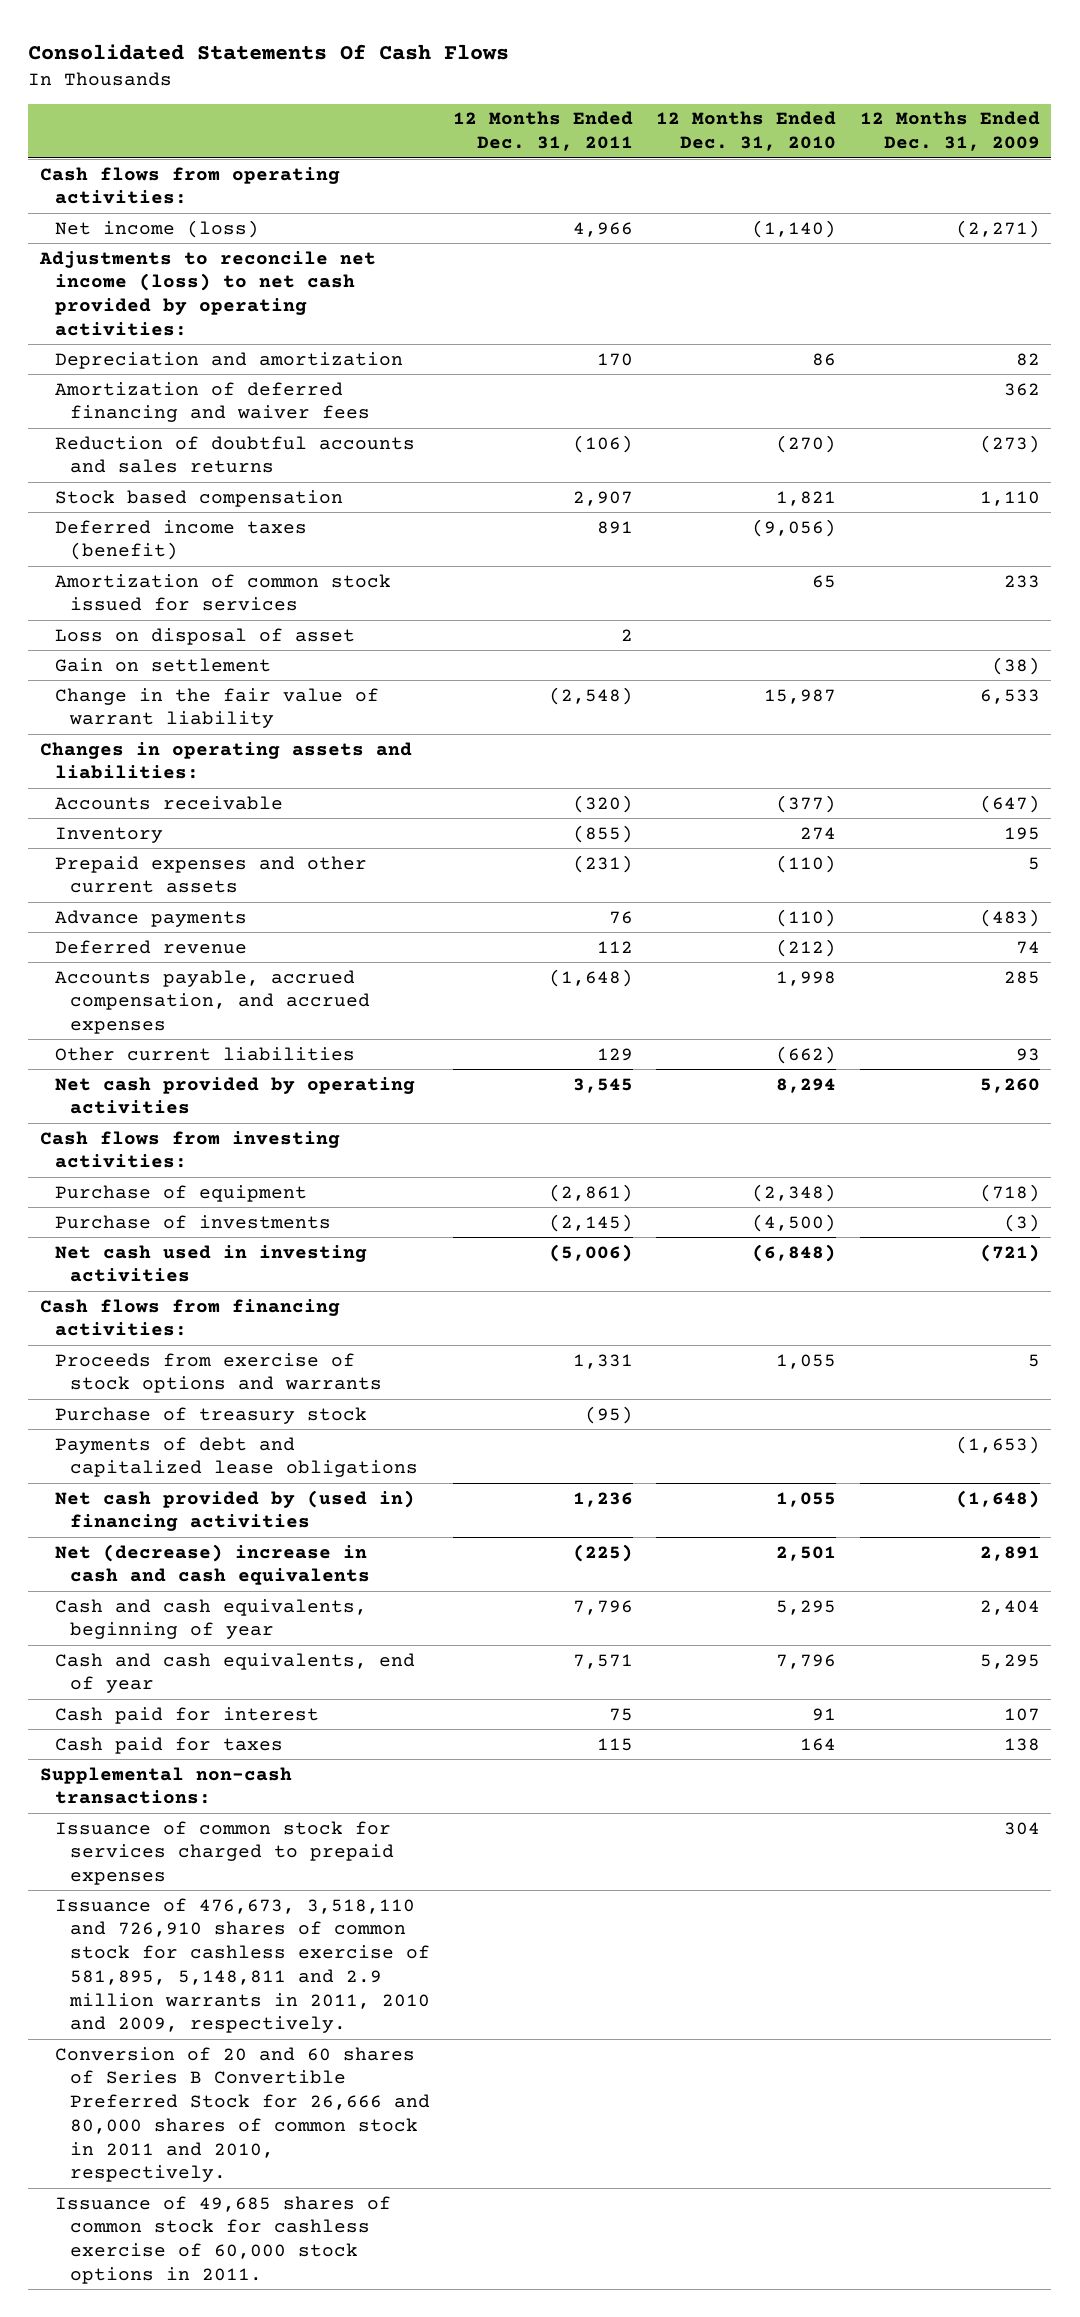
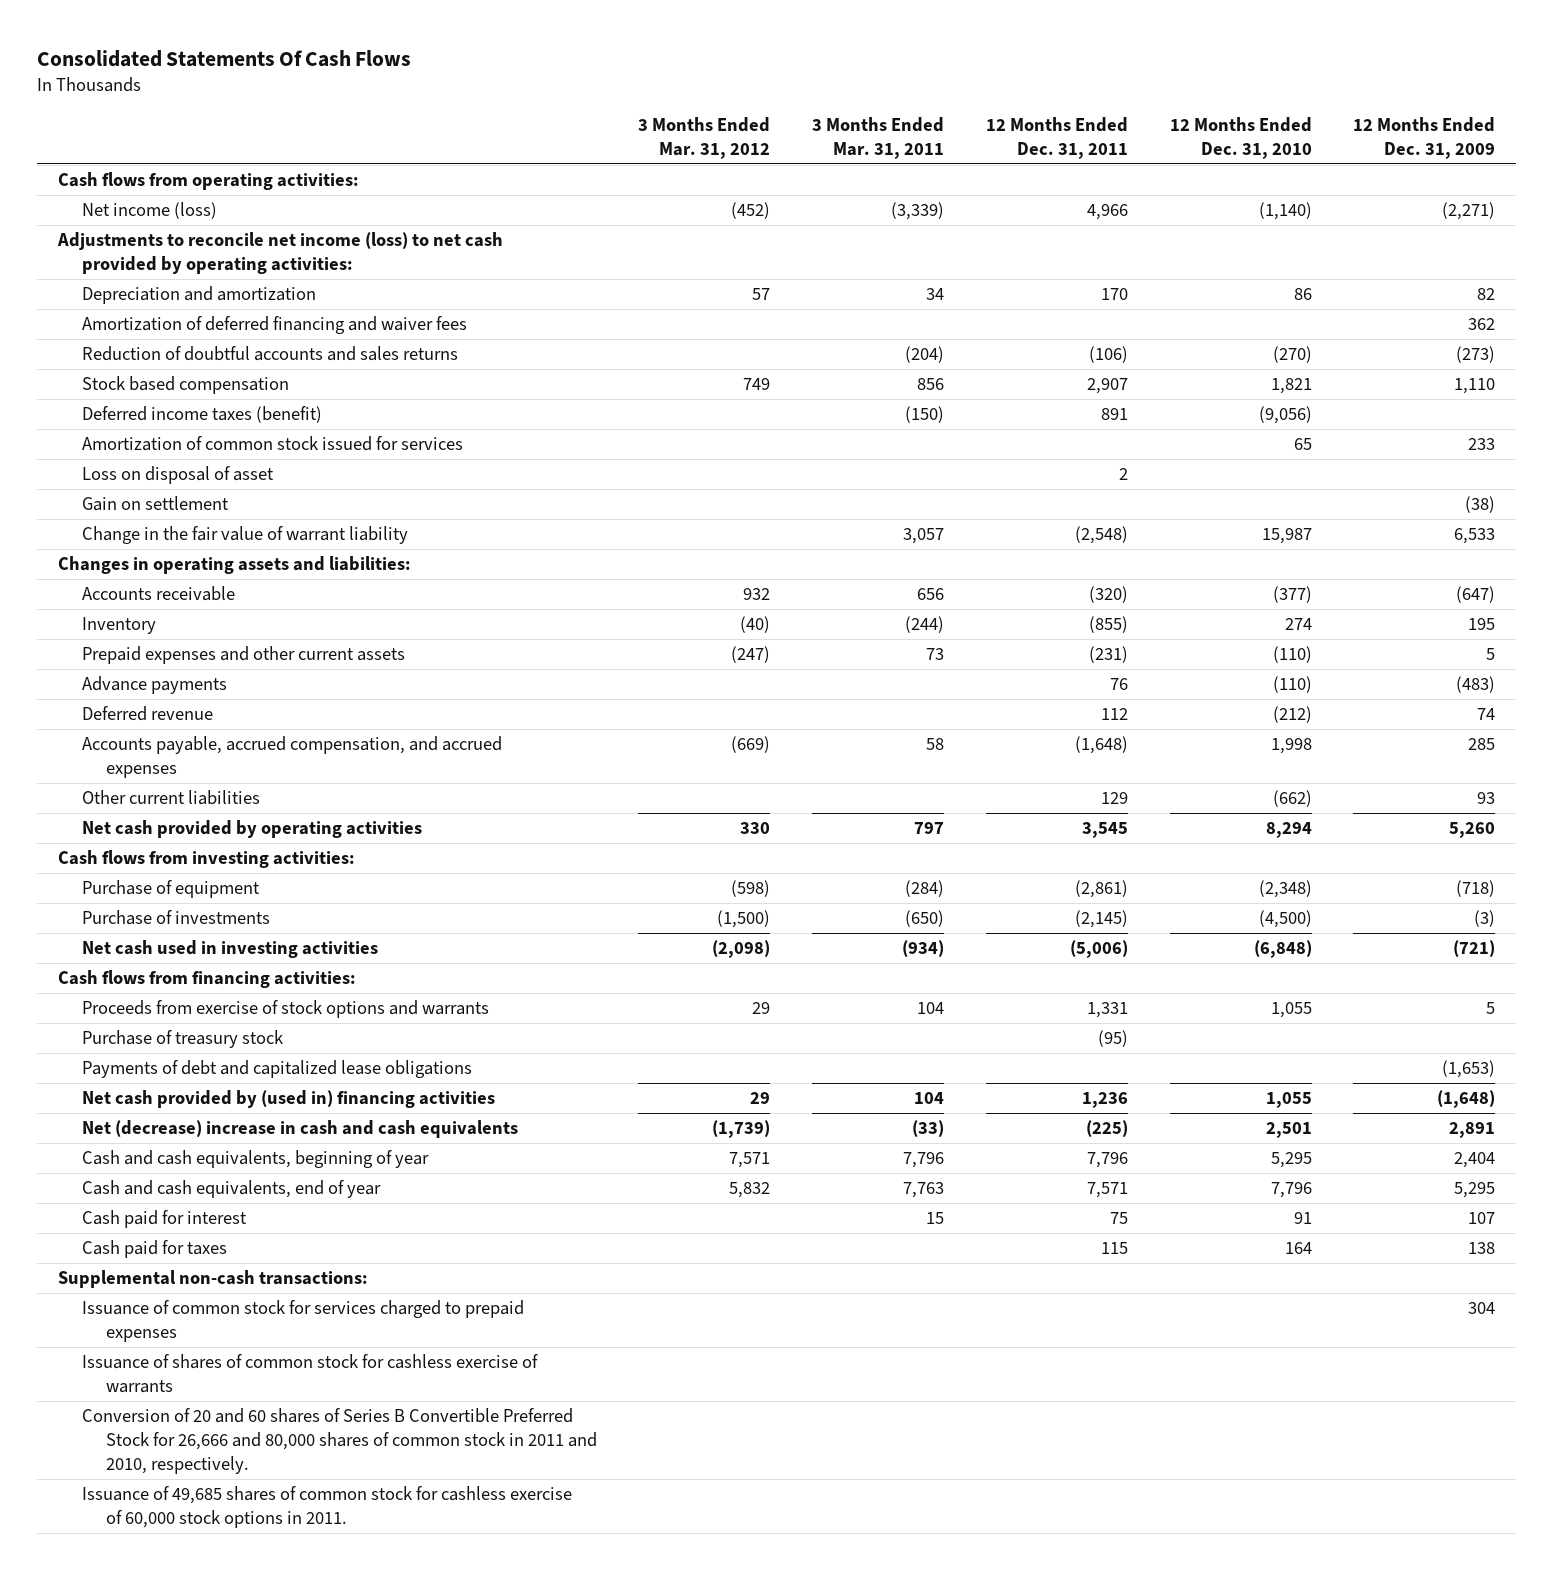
none -> [638,116,771,159] 3 Months Ended Mar. 31, 2012
none -> [812,116,945,159] 3 Months Ended Mar. 31, 2011
[54,1897,430,2034] Issuance of 476,673, 3,518,110 and 726,910 shares of common stock for cashless exercise of 581,895, 5,148,811 and 2.9 million warrants in 2011, 2010 and 2009, respectively. -> [81,1354,538,1394] Issuance of shares of common stock for cashless exercise of warrants

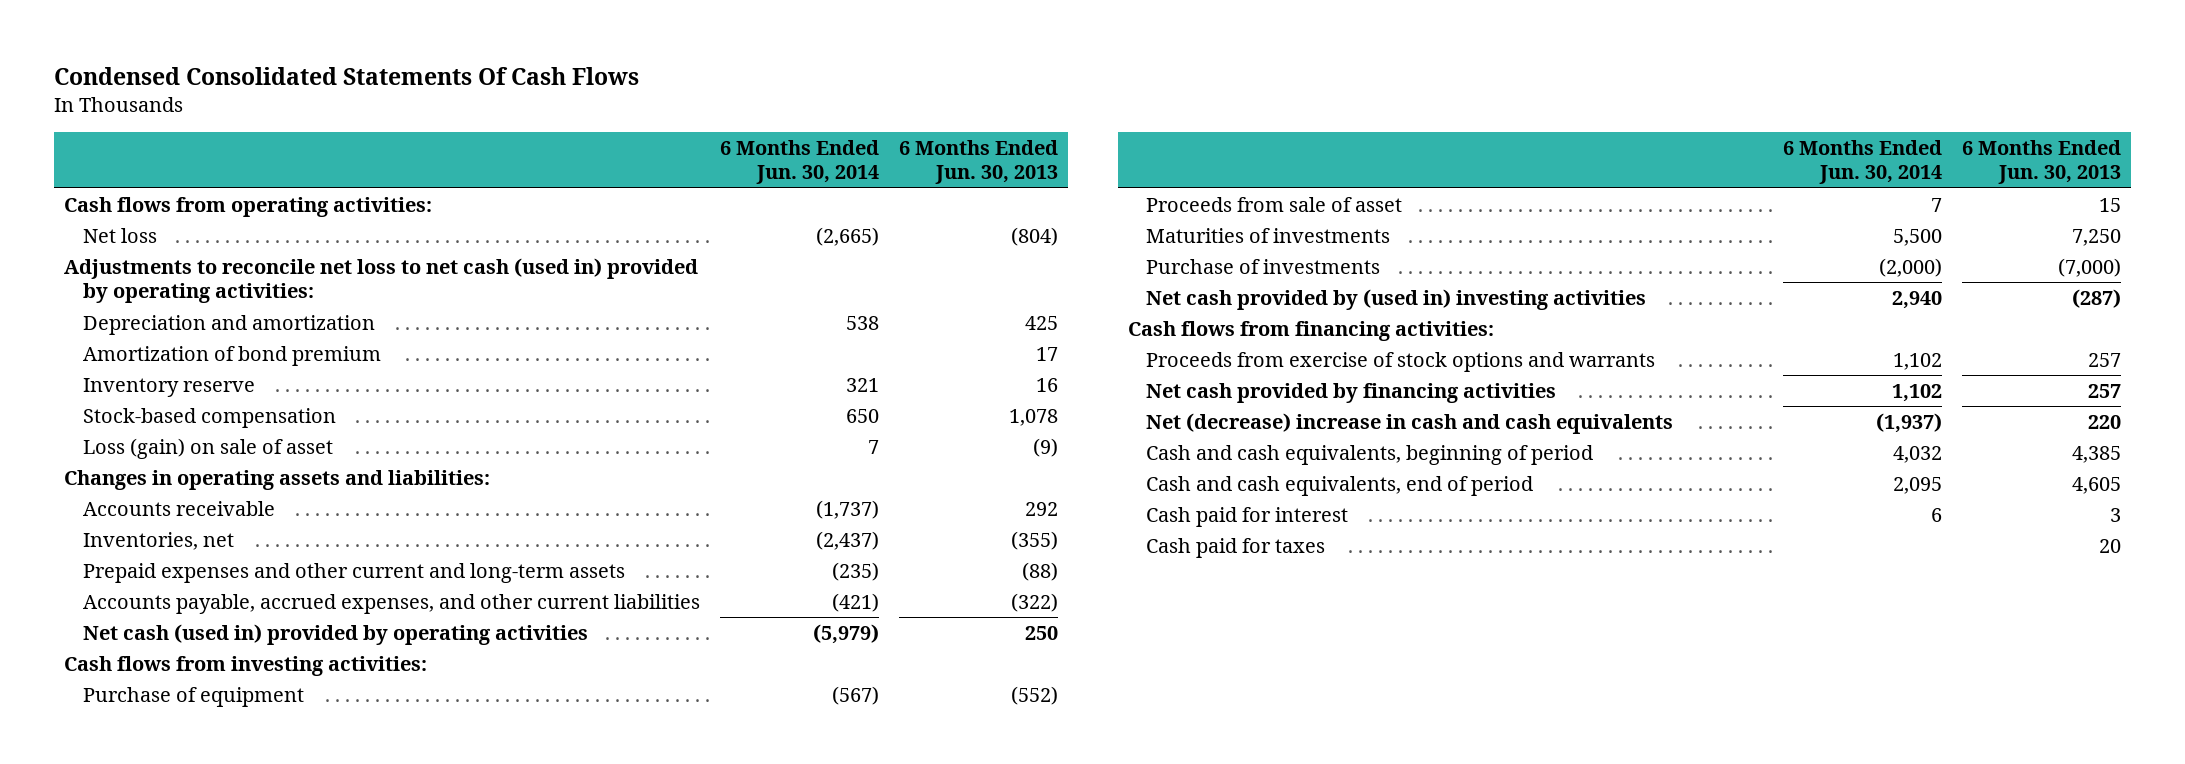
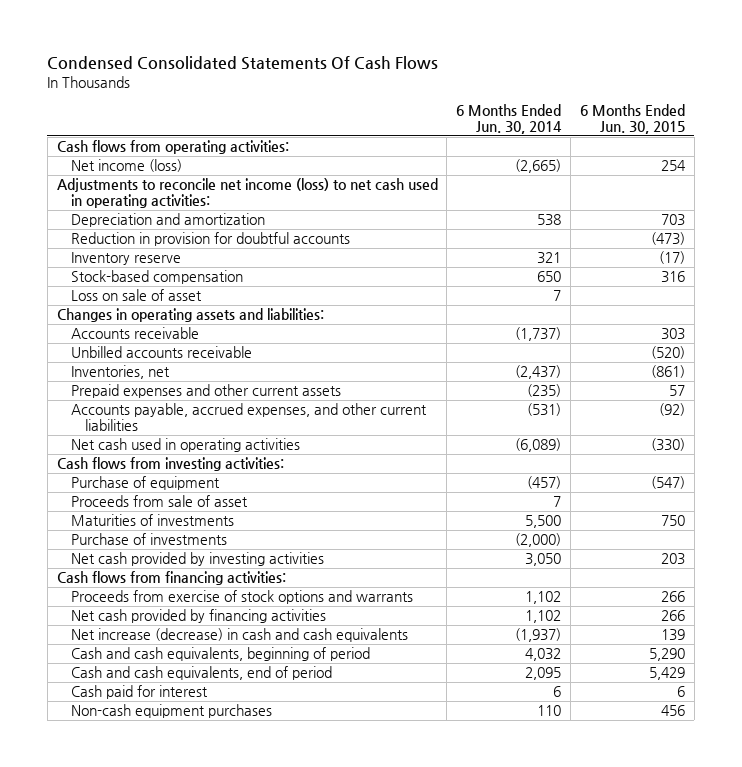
[898,139,1058,185] 6 Months Ended Jun. 30, 2013 -> none
none -> [579,103,685,134] 6 Months Ended Jun. 30, 2015
[82,227,157,243] Net loss -> [70,159,182,173] Net income (loss)
[63,257,698,304] Adjustments to reconcile net loss to net cash (used in) provided by operating activities: -> [56,178,438,209] Adjustments to reconcile net income (loss) to net cash used in operating activities:
[82,345,381,366] Amortization of bond premium -> none
none -> [70,232,350,247] Reduction in provision for doubtful accounts
[82,437,333,459] Loss (gain) on sale of asset -> [70,289,202,302] Loss on sale of asset
none -> [70,346,252,359] Unbilled accounts receivable
[82,562,625,583] Prepaid expenses and other current and long-term assets -> [70,384,341,399] Prepaid expenses and other current assets
[831,592,879,612] (421) -> [527,403,562,417] (531)
[82,623,588,645] Net cash (used in) provided by operating activities -> [70,438,300,453] Net cash used in operating activities
[812,623,879,644] (5,979) -> [515,438,562,453] (6,089)
[831,685,879,705] (567) -> [527,476,562,490] (457)
[1146,288,1647,310] Net cash provided by (used in) investing activities -> [70,552,324,567] Net cash provided by investing activities
[1892,290,1943,309] 2,940 -> [525,553,562,567] 3,050
[1146,412,1674,434] Net (decrease) increase in cash and cash equivalents -> [70,628,408,643] Net increase (decrease) in cash and cash equivalents
[1146,537,1326,558] Cash paid for taxes -> none
none -> [70,704,272,719] Non-cash equipment purchases

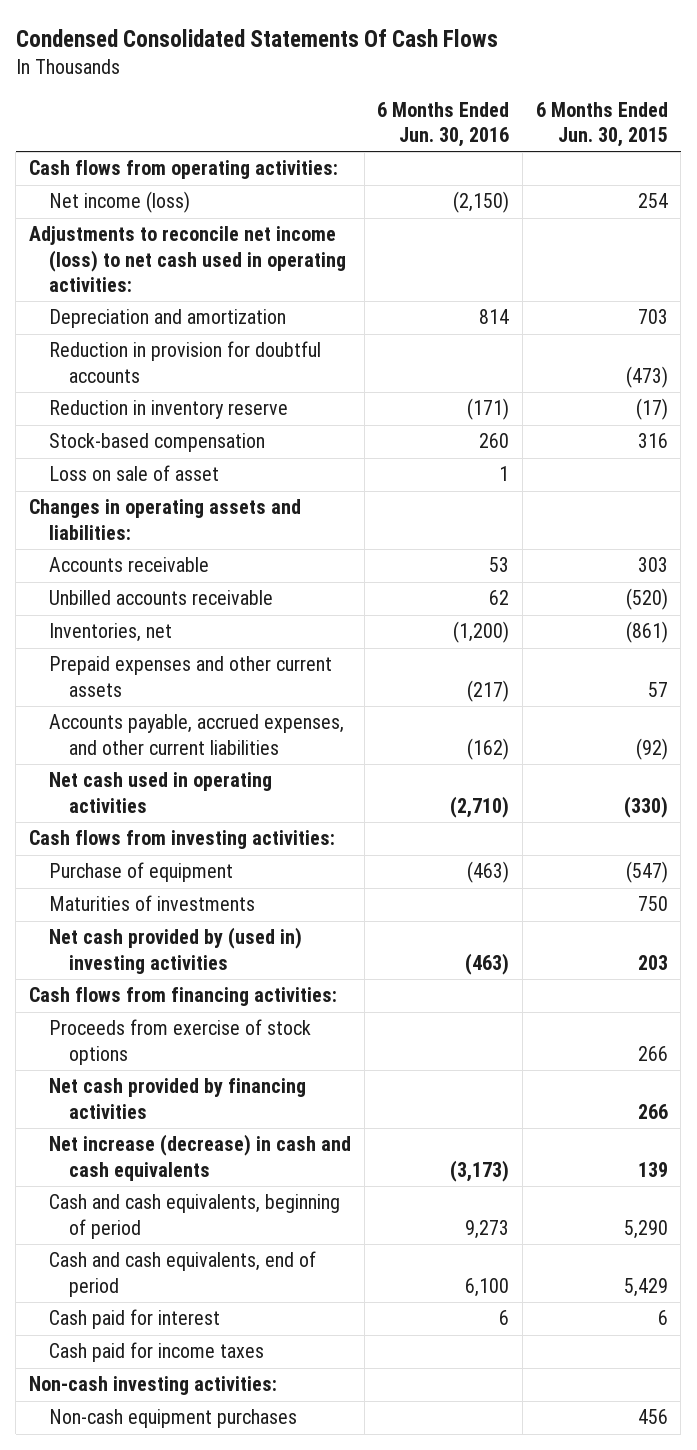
[456,103,563,134] 6 Months Ended Jun. 30, 2014 -> none
none -> [377,101,510,148] 6 Months Ended Jun. 30, 2016
[70,252,181,266] Inventory reserve -> [49,400,289,420] Reduction in inventory reserve
[70,495,248,508] Proceeds from sale of asset -> none
[70,533,227,546] Purchase of investments -> none
[70,552,324,567] Net cash provided by investing activities -> [49,927,303,974] Net cash provided by (used in) investing activities
[70,590,413,605] Proceeds from exercise of stock options and warrants -> [49,1019,312,1065] Proceeds from exercise of stock options
none -> [49,1342,265,1363] Cash paid for income taxes
none -> [29,1376,278,1396] Non-cash investing activities:

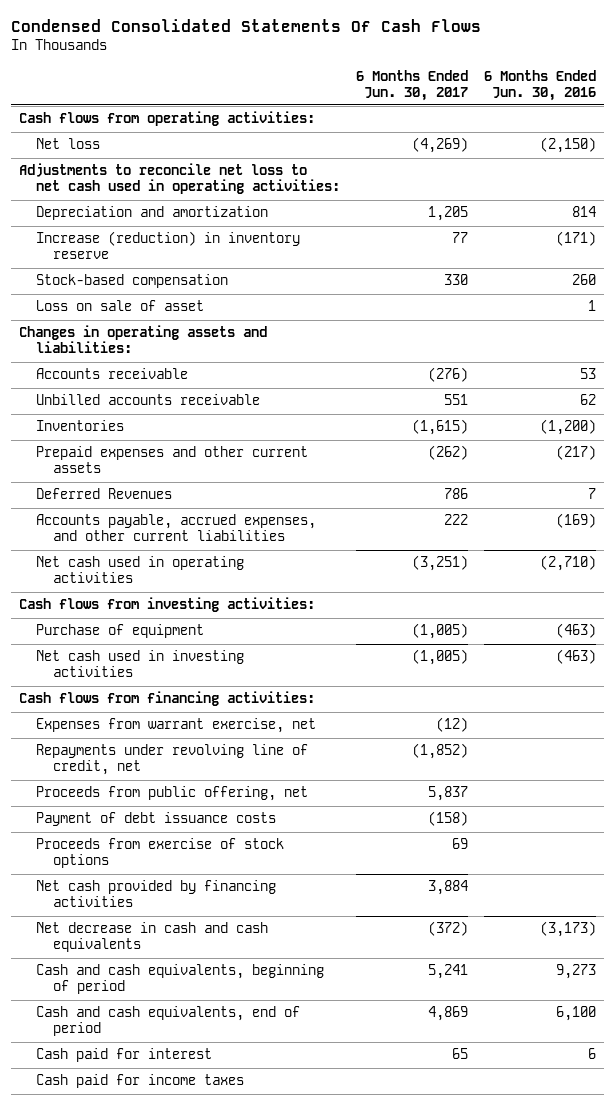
[535,101,668,148] 6 Months Ended Jun. 30, 2015 -> none
none -> [355,69,468,101] 6 Months Ended Jun. 30, 2017
[49,191,191,214] Net income (loss) -> [35,138,100,150] Net loss
[29,226,347,292] Adjustments to reconcile net income (loss) to net cash used in operating activities: -> [19,163,340,195] Adjustments to reconcile net loss to net cash used in operating activities:
[49,341,322,383] Reduction in provision for doubtful accounts -> none
[49,400,289,420] Reduction in inventory reserve -> [35,231,300,260] Increase (reduction) in inventory reserve
[49,623,173,643] Inventories, net -> [35,420,124,432] Inventories
none -> [35,488,172,500] Deferred Revenues
[467,737,510,760] (162) -> [555,513,596,529] (169)
[49,895,256,912] Maturities of investments -> none
[49,927,303,974] Net cash provided by (used in) investing activities -> [35,650,244,678] Net cash used in investing activities
none -> [35,718,316,734] Expenses from warrant exercise, net
none -> [35,744,308,776] Repayments under revolving line of credit, net
none -> [35,786,308,802] Proceeds from public offering, net
none -> [35,812,276,827] Payment of debt issuance costs
[49,1134,352,1181] Net increase (decrease) in cash and cash equivalents -> [35,922,268,953] Net decrease in cash and cash equivalents
[29,1376,278,1396] Non-cash investing activities: -> none
[49,1409,298,1429] Non-cash equipment purchases -> none

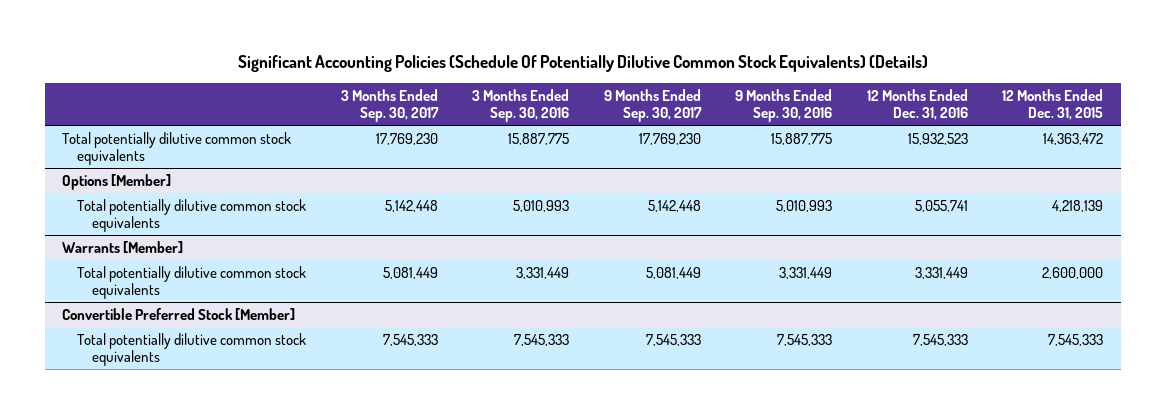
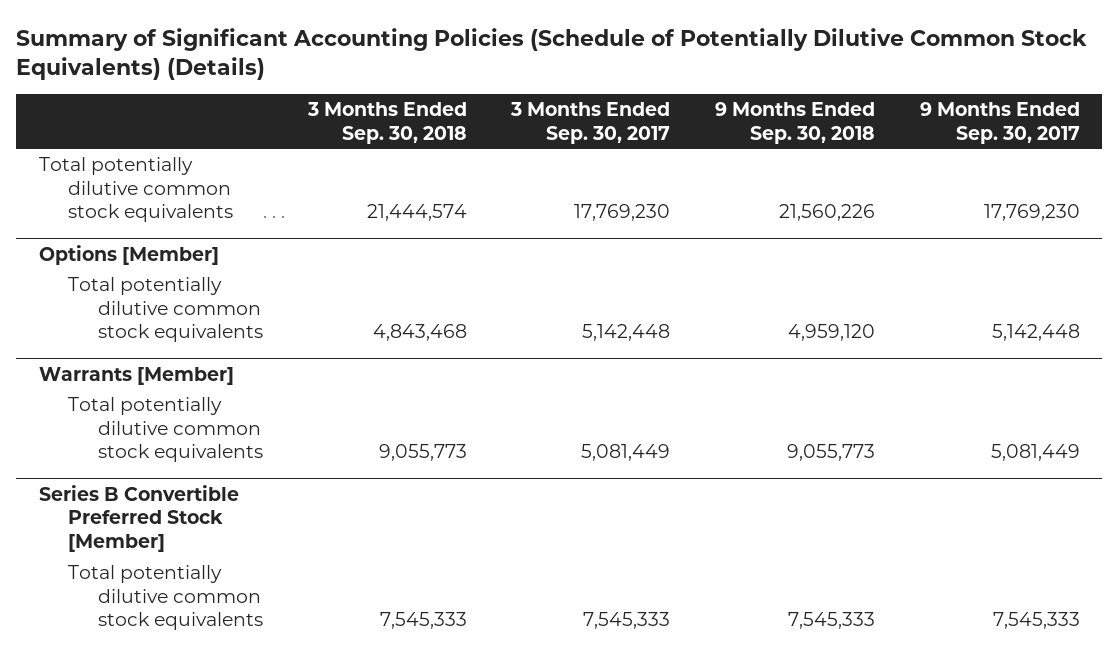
[237,55,928,73] Significant Accounting Policies (Schedule Of Potentially Dilutive Common Stock Equivalents) (Details) -> [16,27,1088,81] Summary of Significant Accounting Policies (Schedule of Potentially Dilutive Common Stock Equivalents) (Details)
[472,88,570,123] 3 Months Ended Sep. 30, 2016 -> none
[735,88,833,123] 9 Months Ended Sep. 30, 2016 -> none
[866,88,968,121] 12 Months Ended Dec. 31, 2016 -> none
[1002,88,1104,121] 12 Months Ended Dec. 31, 2015 -> none
none -> [306,101,467,144] 3 Months Ended Sep. 30, 2018
none -> [715,101,876,144] 9 Months Ended Sep. 30, 2018
[62,307,296,320] Convertible Preferred Stock [Member] -> [38,484,239,553] Series B Convertible Preferred Stock [Member]

